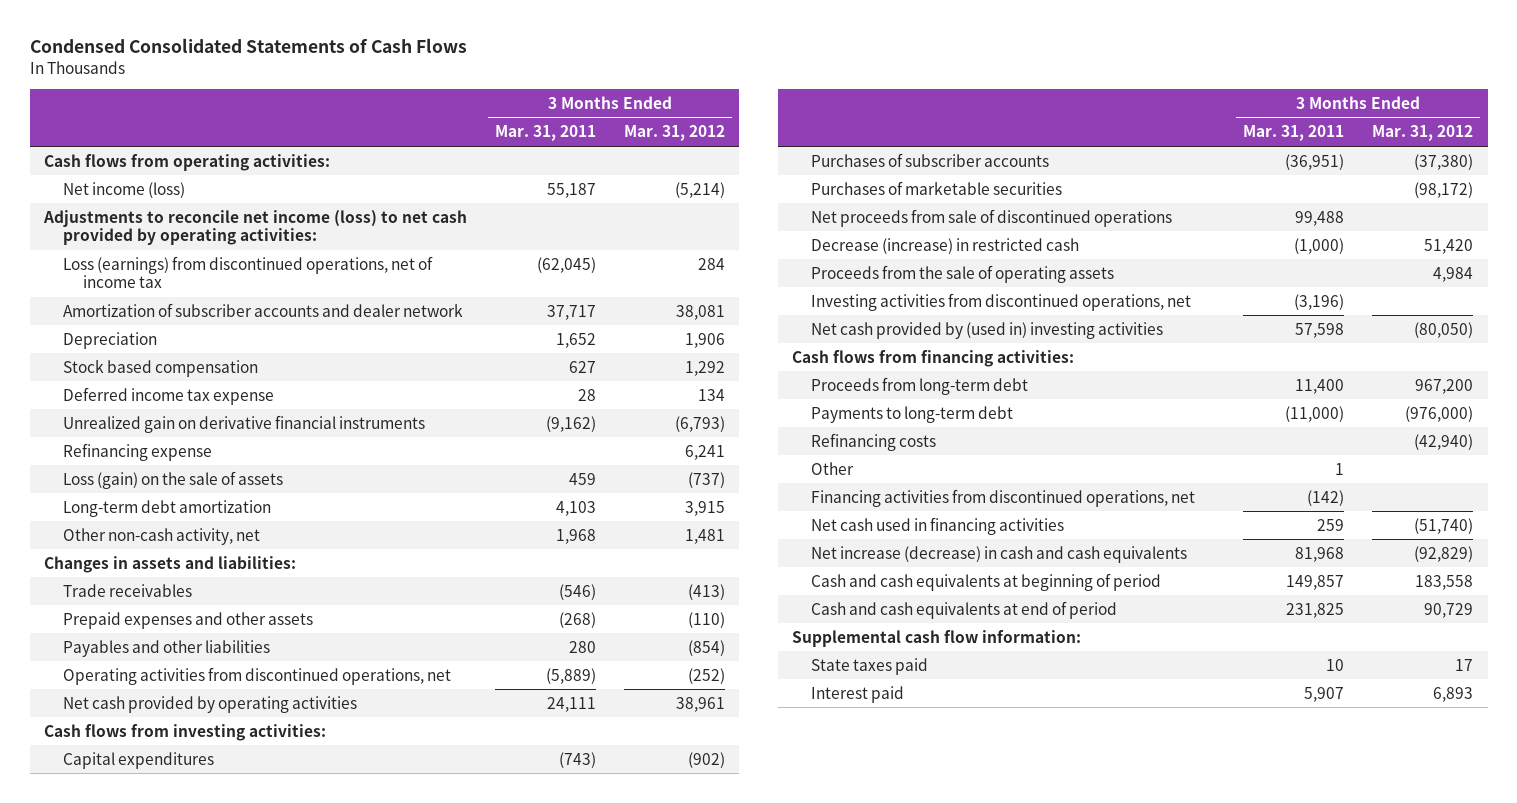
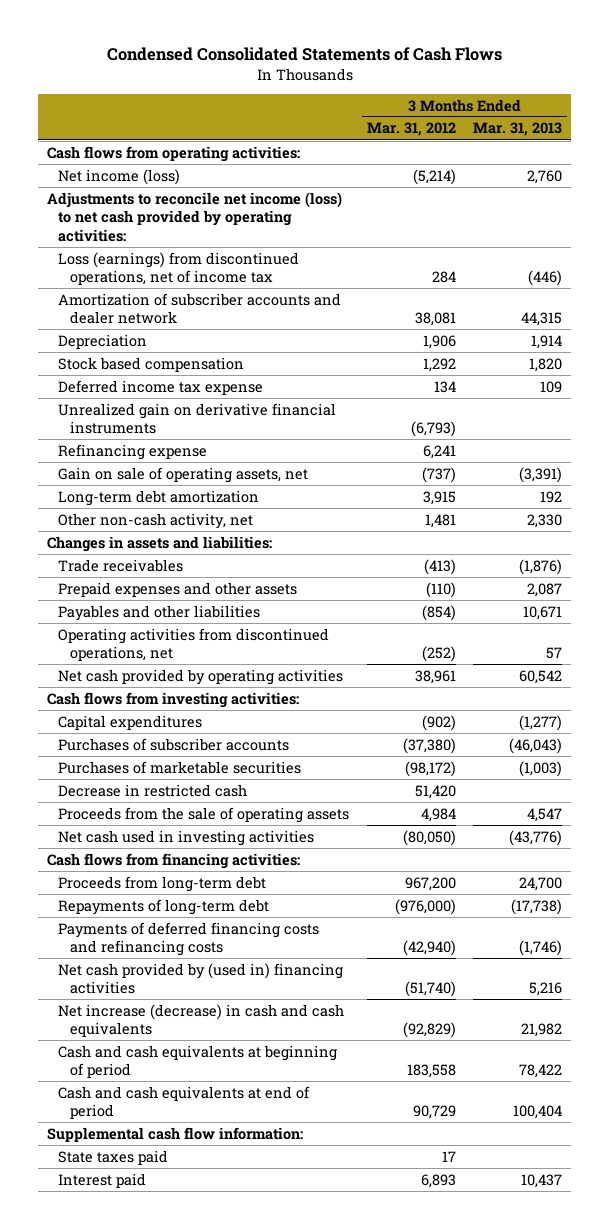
[495,125,597,142] Mar. 31, 2011 -> none
none -> [473,122,563,137] Mar. 31, 2013
[63,470,284,489] Loss (gain) on the sale of assets -> [58,466,309,483] Gain on sale of operating assets, net
[811,208,1173,227] Net proceeds from sale of discontinued operations -> none
[811,237,1080,254] Decrease (increase) in restricted cash -> [58,783,248,797] Decrease in restricted cash
[811,292,1192,311] Investing activities from discontinued operations, net -> none
[811,321,1164,339] Net cash provided by (used in) investing activities -> [58,829,315,846] Net cash used in investing activities
[811,461,855,475] Other -> none
[811,488,1196,507] Financing activities from discontinued operations, net -> none
[811,405,1014,423] Payments to long-term debt -> [58,898,270,915] Repayments of long-term debt
[811,432,937,451] Refinancing costs -> [58,921,320,957] Payments of deferred financing costs and refinancing costs
[811,516,1065,535] Net cash used in financing activities -> [58,962,344,995] Net cash provided by (used in) financing activities

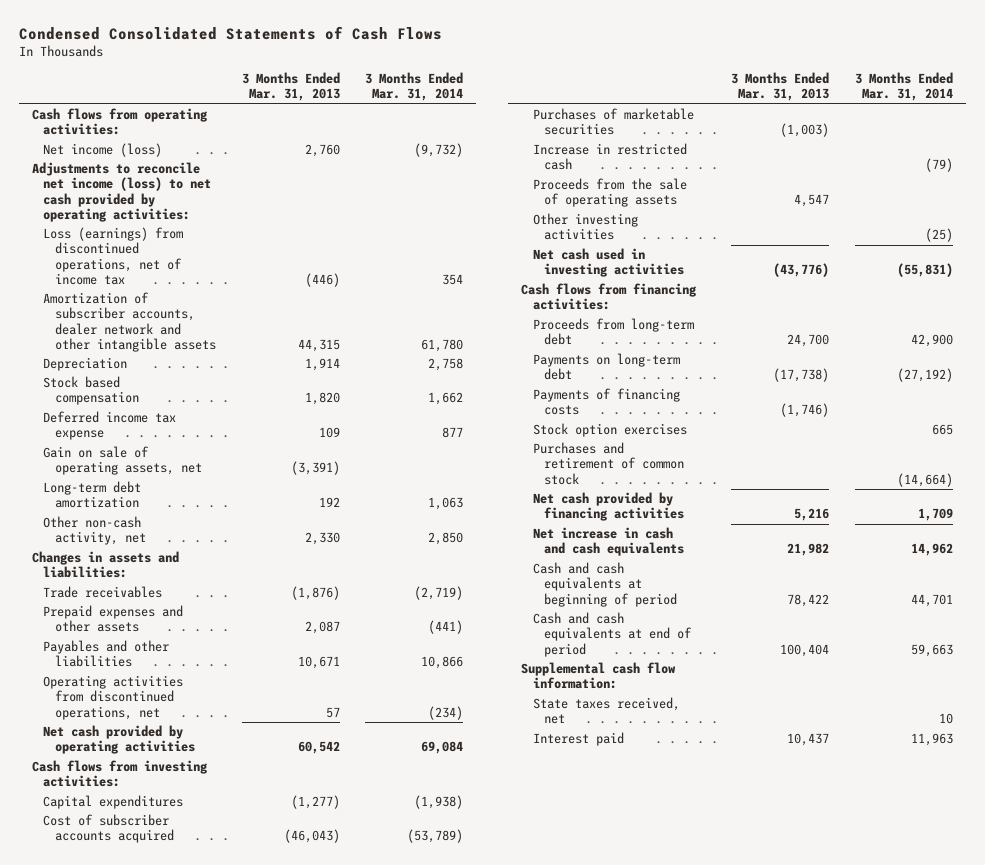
[366,122,456,137] Mar. 31, 2012 -> none
none -> [365,72,464,102] 3 Months Ended Mar. 31, 2014
[58,292,342,325] Amortization of subscriber accounts and dealer network -> [43,292,216,352] Amortization of subscriber accounts, dealer network and other intangible assets
[58,402,337,435] Unrealized gain on derivative financial instruments -> none
[58,443,208,460] Refinancing expense -> none
[58,737,290,751] Purchases of subscriber accounts -> [43,814,174,844] Cost of subscriber accounts acquired
[58,783,248,797] Decrease in restricted cash -> [532,143,687,171] Increase in restricted cash
none -> [532,213,638,241] Other investing activities
[58,898,270,915] Repayments of long-term debt -> [532,353,680,381] Payments on long-term debt
[58,921,320,957] Payments of deferred financing costs and refinancing costs -> [532,388,680,416] Payments of financing costs
none -> [532,423,687,438] Stock option exercises
none -> [532,442,685,485] Purchases and retirement of common stock
[58,962,344,995] Net cash provided by (used in) financing activities -> [532,492,685,522] Net cash provided by financing activities
[58,1003,345,1038] Net increase (decrease) in cash and cash equivalents -> [532,527,685,557] Net increase in cash and cash equivalents
[58,1149,169,1165] State taxes paid -> none
none -> [532,697,680,725] State taxes received, net

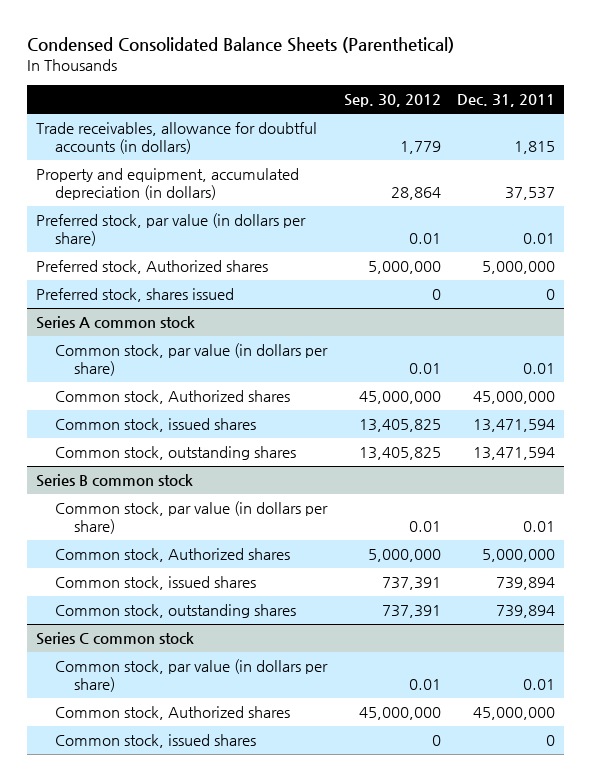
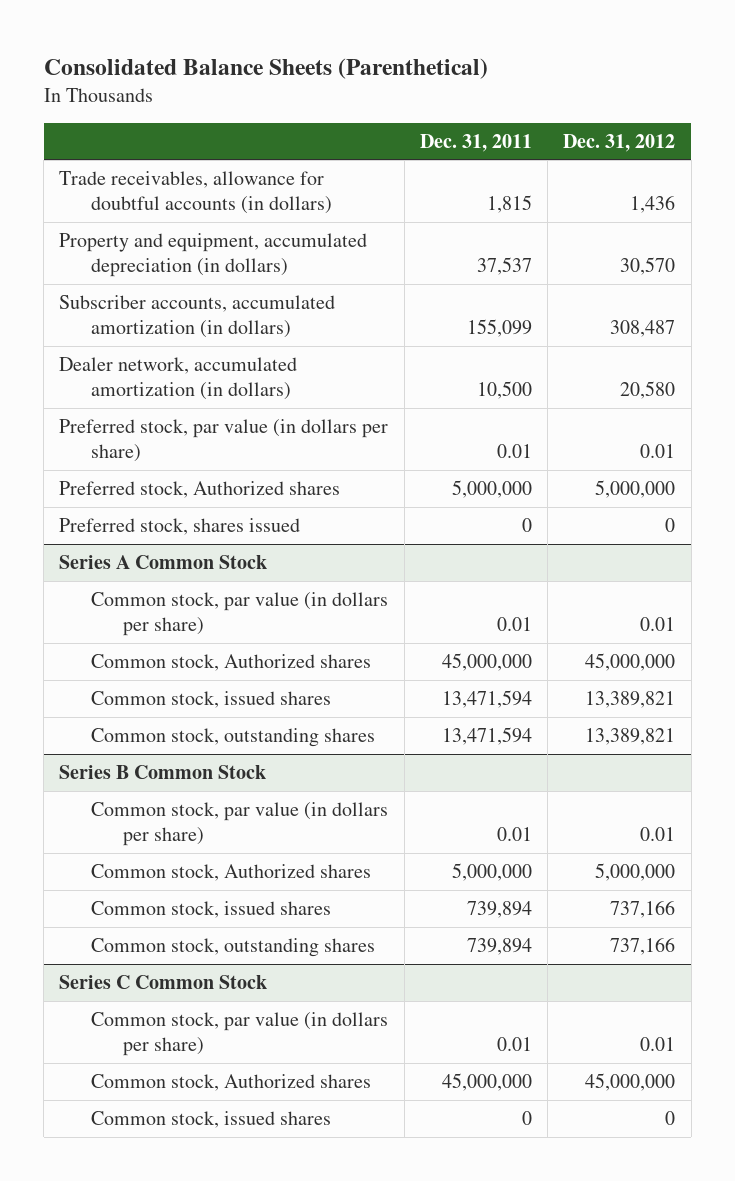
[27,37,455,54] Condensed Consolidated Balance Sheets (Parenthetical) -> [43,58,488,80] Consolidated Balance Sheets (Parenthetical)
[343,94,441,108] Sep. 30, 2012 -> none
none -> [563,133,676,152] Dec. 31, 2012
none -> [59,295,336,339] Subscriber accounts, accumulated amortization (in dollars)
none -> [59,357,298,401] Dealer network, accumulated amortization (in dollars)
[35,316,195,330] Series A common stock -> [59,555,268,570] Series A Common Stock
[35,474,193,488] Series B common stock -> [59,765,267,780] Series B Common Stock
[35,632,194,646] Series C common stock -> [59,975,268,990] Series C Common Stock

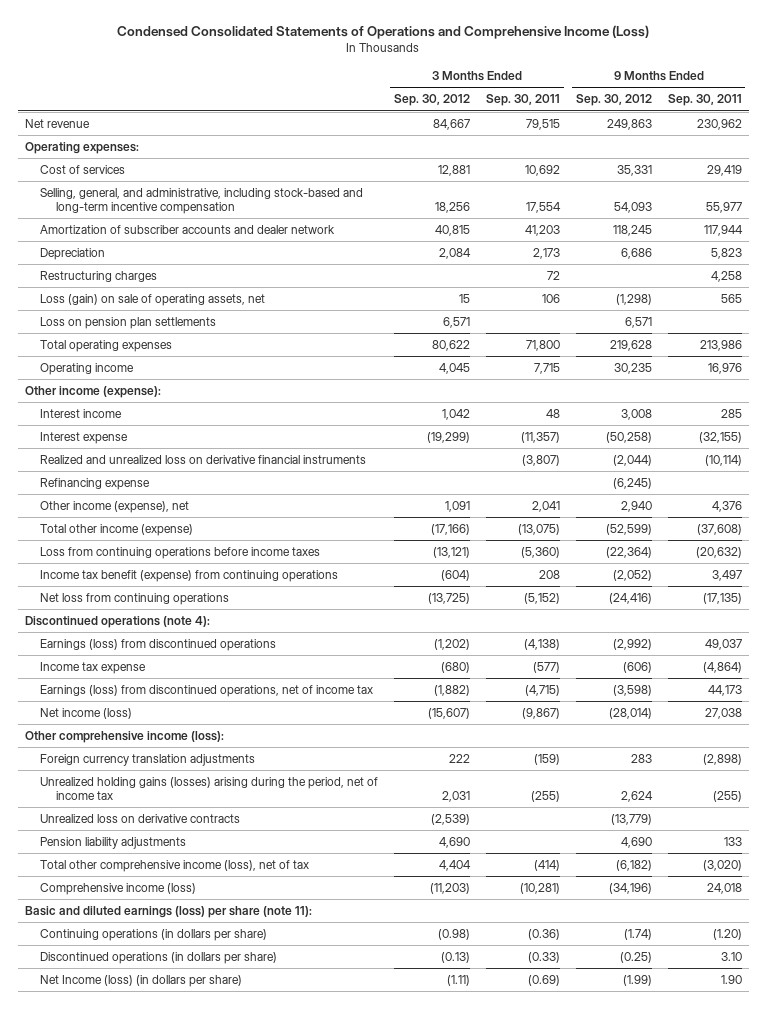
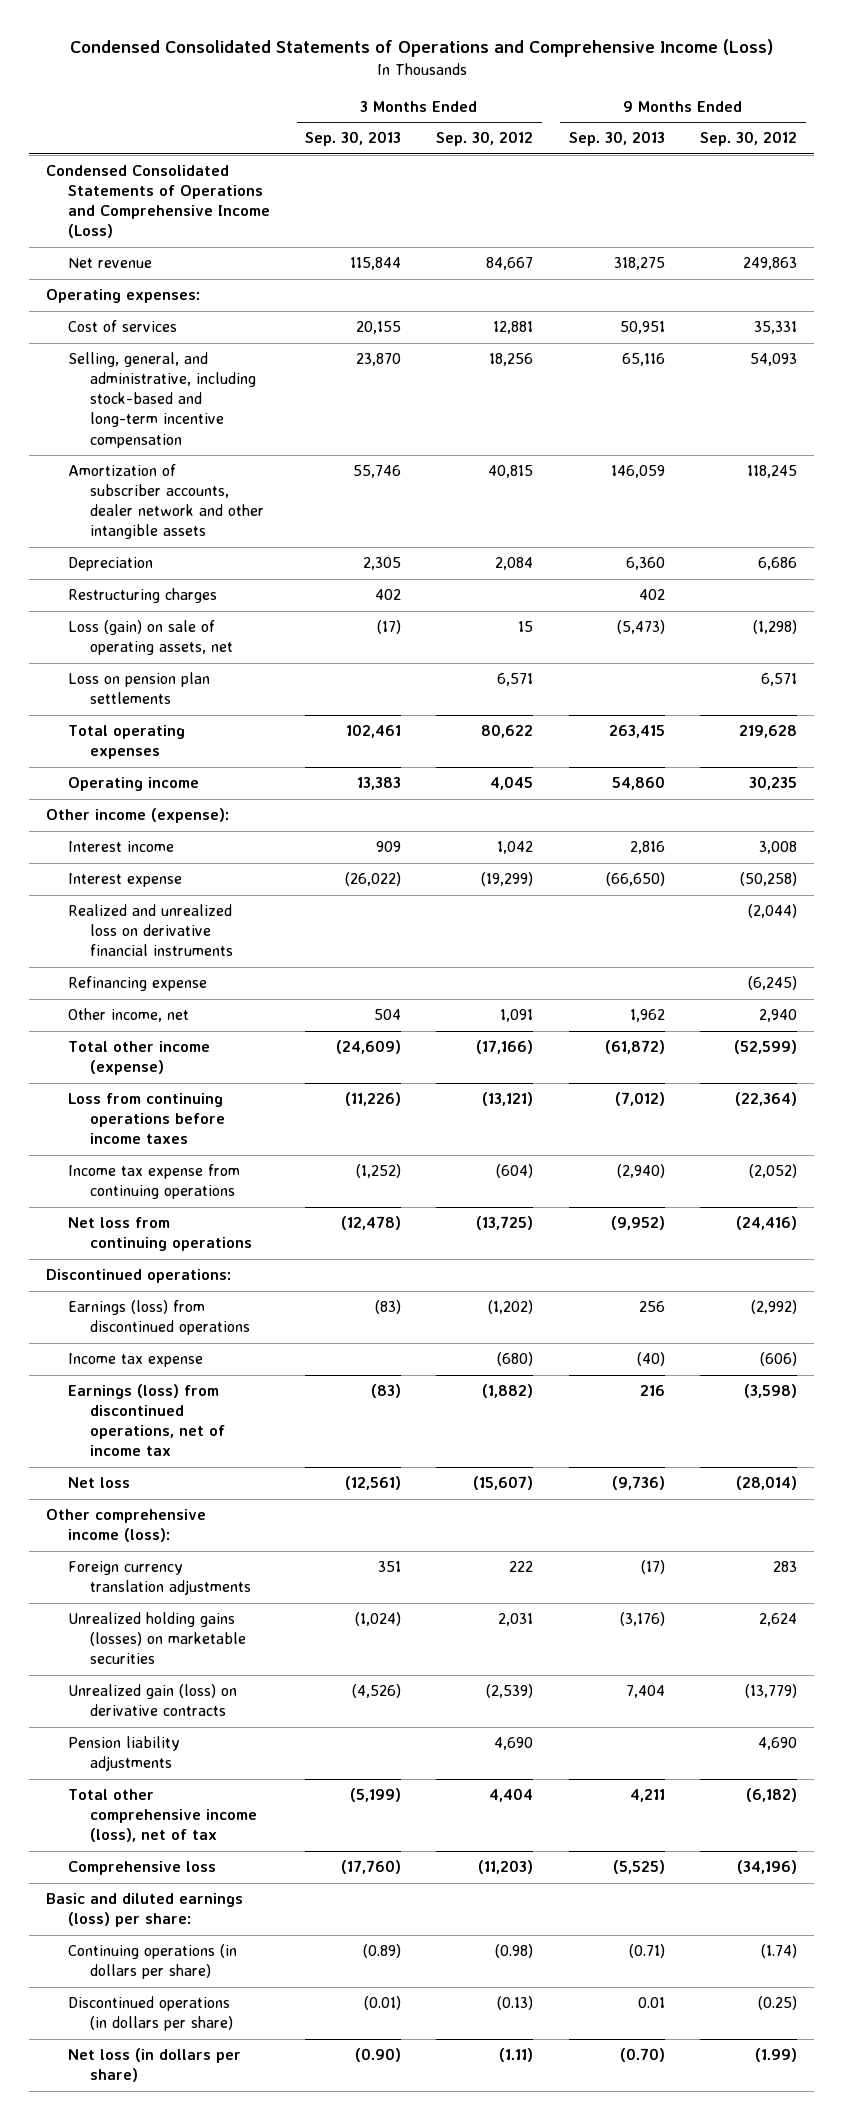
[486,94,561,107] Sep. 30, 2011 -> none
[667,94,742,107] Sep. 30, 2011 -> none
none -> [305,131,402,147] Sep. 30, 2013
none -> [568,131,665,147] Sep. 30, 2013
none -> [46,165,271,239] Condensed Consolidated Statements of Operations and Comprehensive Income (Loss)
[40,225,336,235] Amortization of subscriber accounts and dealer network -> [68,464,265,540] Amortization of subscriber accounts, dealer network and other intangible assets
[40,501,190,514] Other income (expense), net -> [68,1008,190,1023] Other income, net
[40,570,339,583] Income tax benefit (expense) from continuing operations -> [68,1164,241,1200] Income tax expense from continuing operations
[25,616,211,629] Discontinued operations (note 4): -> [46,1269,232,1284] Discontinued operations:
[40,708,133,720] Net income (loss) -> [68,1477,131,1489] Net loss
[40,777,379,800] Unrealized holding gains (losses) arising during the period, net of income tax -> [68,1612,247,1665] Unrealized holding gains (losses) on marketable securities
[40,814,241,824] Unrealized loss on derivative contracts -> [68,1684,238,1717] Unrealized gain (loss) on derivative contracts
[40,883,197,896] Comprehensive income (loss) -> [68,1861,217,1876] Comprehensive loss
[25,906,313,919] Basic and diluted earnings (loss) per share (note 11): -> [46,1893,244,1928] Basic and diluted earnings (loss) per share:
[40,975,243,988] Net Income (loss) (in dollars per share) -> [68,2048,242,2083] Net loss (in dollars per share)

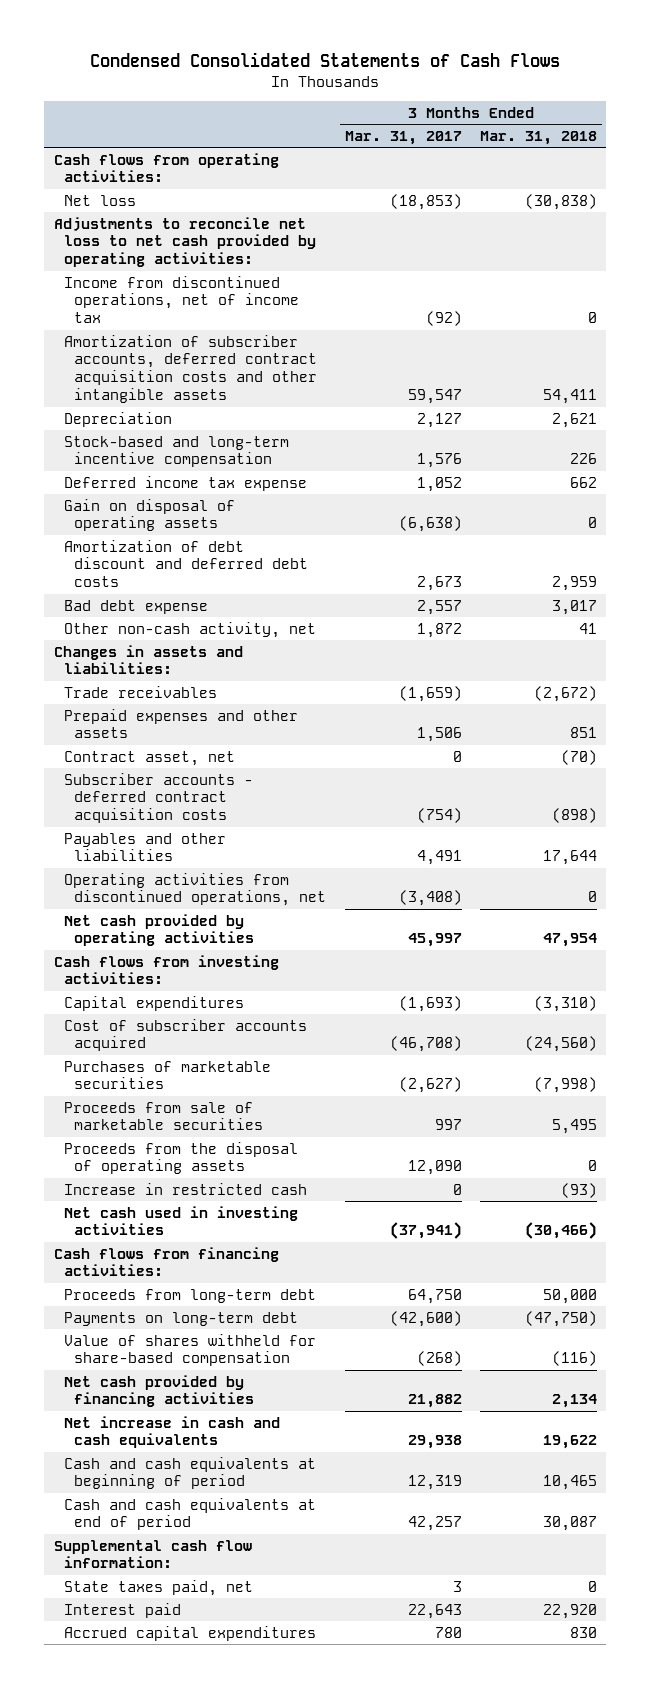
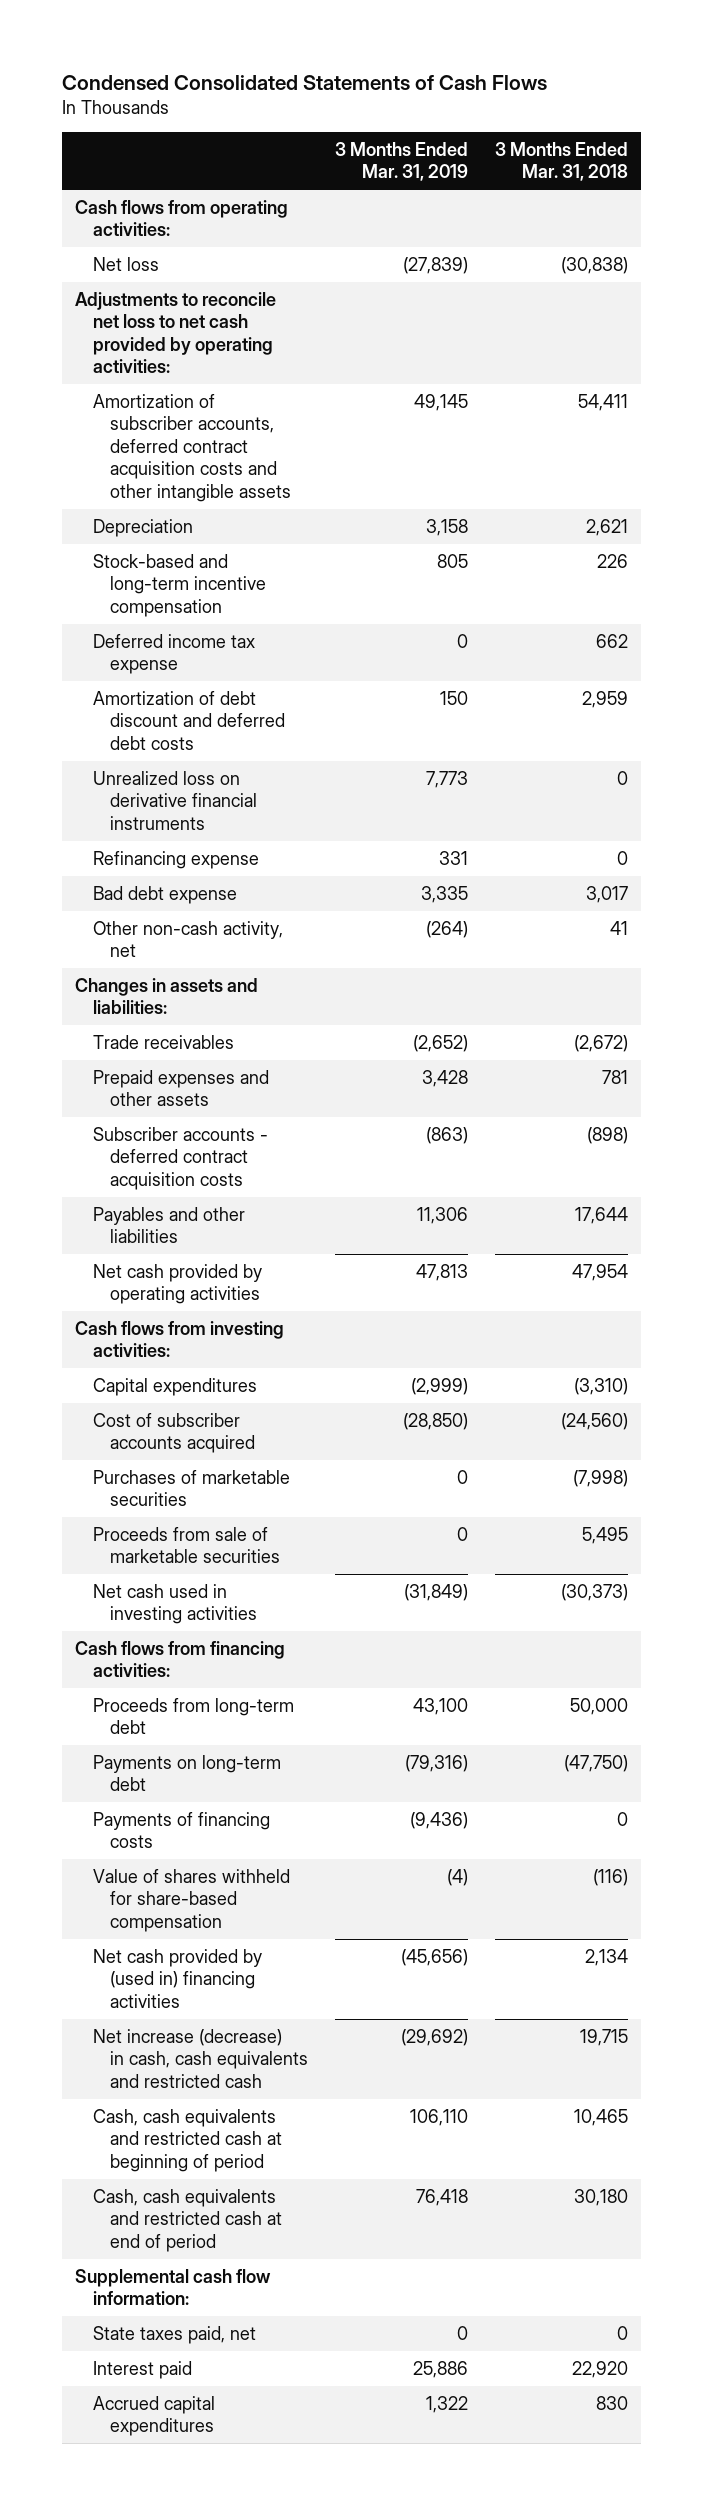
[344,130,462,145] Mar. 31, 2017 -> none
none -> [335,141,469,182] 3 Months Ended Mar. 31, 2019
[63,275,300,324] Income from discontinued operations, net of income tax -> none
[63,498,235,532] Gain on disposal of operating assets -> none
none -> [92,770,258,830] Unrealized loss on derivative financial instruments
none -> [92,850,259,869] Refinancing expense
[63,750,235,766] Contract asset, net -> none
[570,727,598,739] 851 -> [601,1069,628,1084] 781
[63,872,327,907] Operating activities from discontinued operations, net -> none
[63,1141,298,1175] Proceeds from the disposal of operating assets -> none
[63,1182,307,1195] Increase in restricted cash -> none
[525,1222,598,1240] (30,466) -> [560,1583,628,1601] (30,373)
none -> [92,1811,270,1849] Payments of financing costs
[63,1374,255,1408] Net cash provided by financing activities -> [92,1948,262,2008] Net cash provided by (used in) financing activities
[63,1415,280,1449] Net increase in cash and cash equivalents -> [92,2028,309,2088] Net increase (decrease) in cash, cash equivalents and restricted cash
[543,1435,598,1450] 19,622 -> [579,2028,628,2046] 19,715
[63,1456,316,1490] Cash and cash equivalents at beginning of period -> [92,2108,283,2172] Cash, cash equivalents and restricted cash at beginning of period
[63,1497,316,1531] Cash and cash equivalents at end of period -> [92,2188,283,2252] Cash, cash equivalents and restricted cash at end of period
[543,1516,598,1532] 30,087 -> [573,2188,628,2206] 30,180

